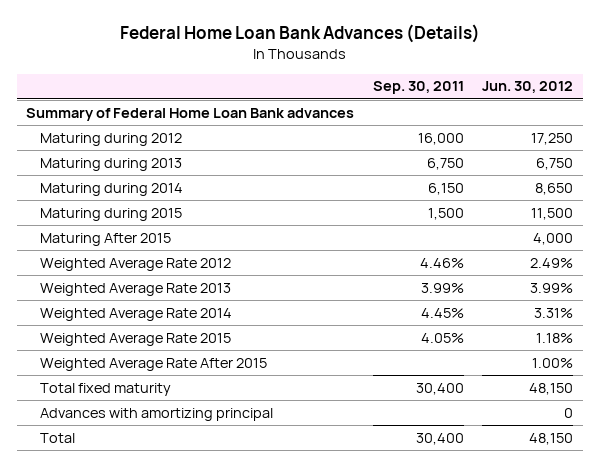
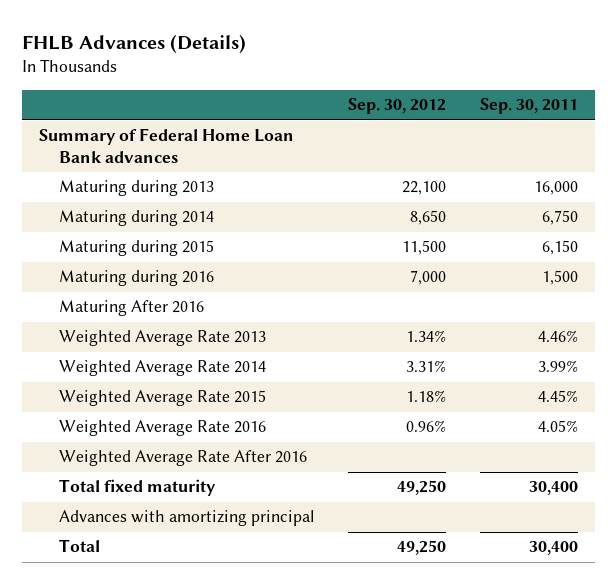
[119,24,480,44] Federal Home Loan Bank Advances (Details) -> [21,33,246,54] FHLB Advances (Details)
[482,81,574,94] Jun. 30, 2012 -> none
none -> [347,98,446,115] Sep. 30, 2012
[40,132,183,146] Maturing during 2012 -> [58,180,214,197] Maturing during 2013
[40,157,183,171] Maturing during 2013 -> [58,210,214,227] Maturing during 2014
[40,182,184,196] Maturing during 2014 -> [58,240,214,257] Maturing during 2015
[40,207,183,221] Maturing during 2015 -> [58,270,214,287] Maturing during 2016
[40,232,172,246] Maturing After 2015 -> [58,300,204,317] Maturing After 2016
[40,257,232,271] Weighted Average Rate 2012 -> [58,330,266,347] Weighted Average Rate 2013
[40,282,232,296] Weighted Average Rate 2013 -> [58,360,266,377] Weighted Average Rate 2014
[40,307,233,321] Weighted Average Rate 2014 -> [58,390,266,407] Weighted Average Rate 2015
[40,332,232,346] Weighted Average Rate 2015 -> [58,420,266,437] Weighted Average Rate 2016
[40,357,268,371] Weighted Average Rate After 2015 -> [58,450,307,467] Weighted Average Rate After 2016

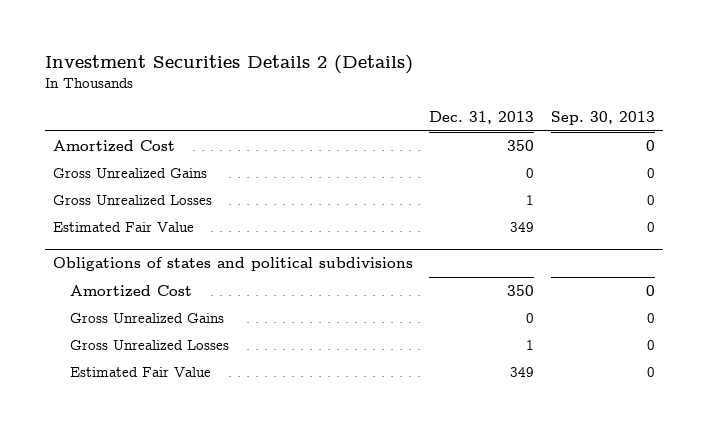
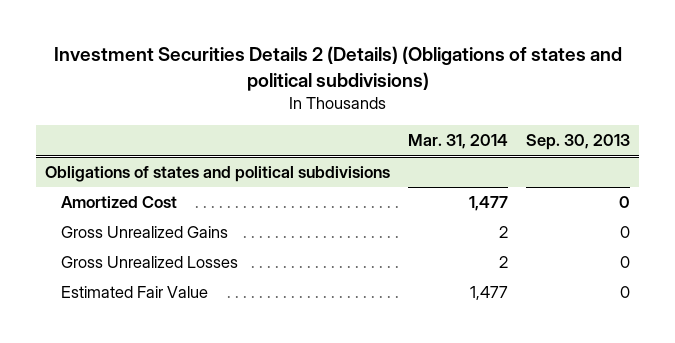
[44,54,413,74] Investment Securities Details 2 (Details) -> [53,46,622,91] Investment Securities Details 2 (Details) (Obligations of states and political subdivisions)
[429,111,535,125] Dec. 31, 2013 -> none
none -> [408,134,509,150] Mar. 31, 2014
[52,139,175,152] Amortized Cost -> none
[52,167,207,178] Gross Unrealized Gains -> none
[52,194,212,205] Gross Unrealized Losses -> none
[52,221,194,232] Estimated Fair Value -> none

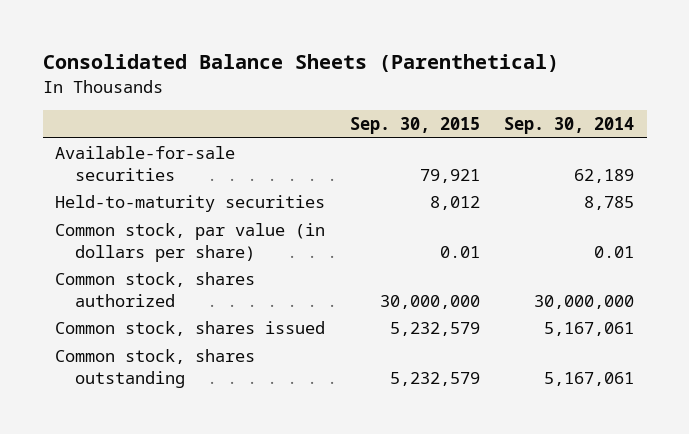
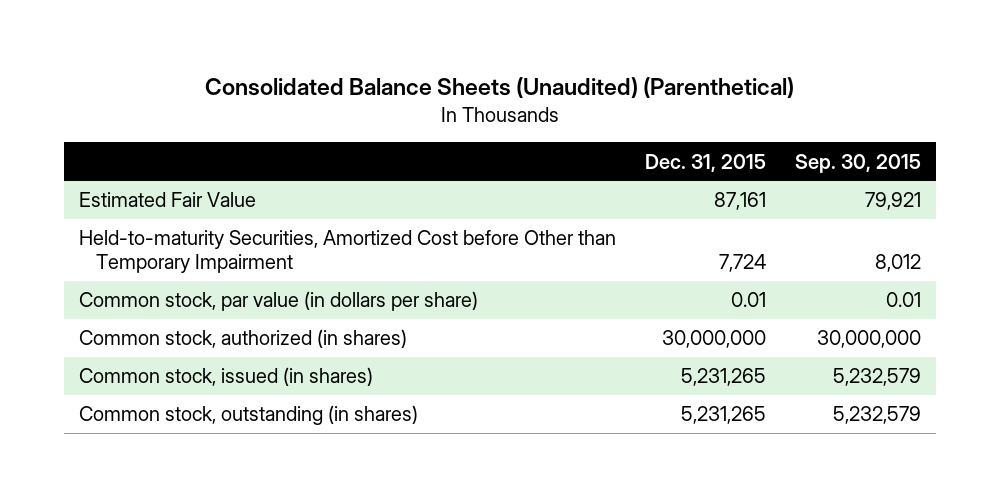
[42,54,559,73] Consolidated Balance Sheets (Parenthetical) -> [205,77,795,99] Consolidated Balance Sheets (Unaudited) (Parenthetical)
[504,116,635,134] Sep. 30, 2014 -> none
none -> [645,153,767,172] Dec. 31, 2015
[55,146,236,181] Available-for-sale securities -> [79,192,257,208] Estimated Fair Value
[55,195,326,213] Held-to-maturity securities -> [79,230,617,274] Held-to-maturity Securities, Amortized Cost before Other than Temporary Impairment
[55,272,256,307] Common stock, shares authorized -> [79,329,408,349] Common stock, authorized (in shares)
[55,321,326,337] Common stock, shares issued -> [79,367,374,387] Common stock, issued (in shares)
[55,349,256,388] Common stock, shares outstanding -> [79,405,419,426] Common stock, outstanding (in shares)

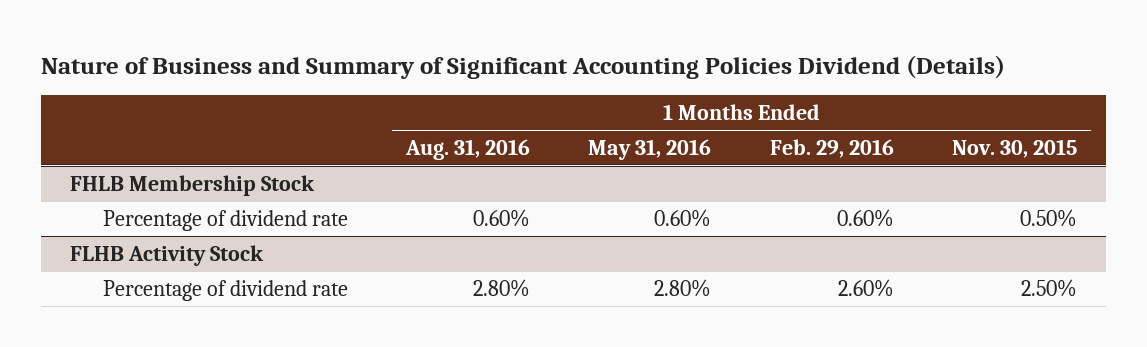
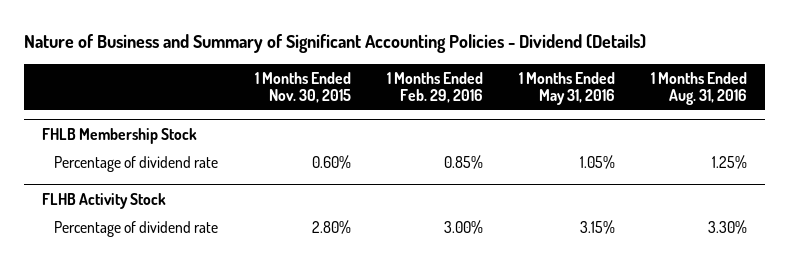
[40,55,1005,80] Nature of Business and Summary of Significant Accounting Policies Dividend (Details) -> [24,34,647,54] Nature of Business and Summary of Significant Accounting Policies - Dividend (Details)
[473,208,531,227] 0.60% -> [712,154,748,169] 1.25%
[654,208,712,227] 0.60% -> [580,154,616,169] 1.05%
[836,208,894,227] 0.60% -> [443,154,483,169] 0.85%
[1019,208,1077,227] 0.50% -> [311,154,351,169] 0.60%
[473,278,531,297] 2.80% -> [708,219,748,234] 3.30%
[654,278,712,297] 2.80% -> [580,219,616,234] 3.15%
[837,278,894,297] 2.60% -> [443,219,483,234] 3.00%
[1020,278,1077,297] 2.50% -> [311,219,351,234] 2.80%

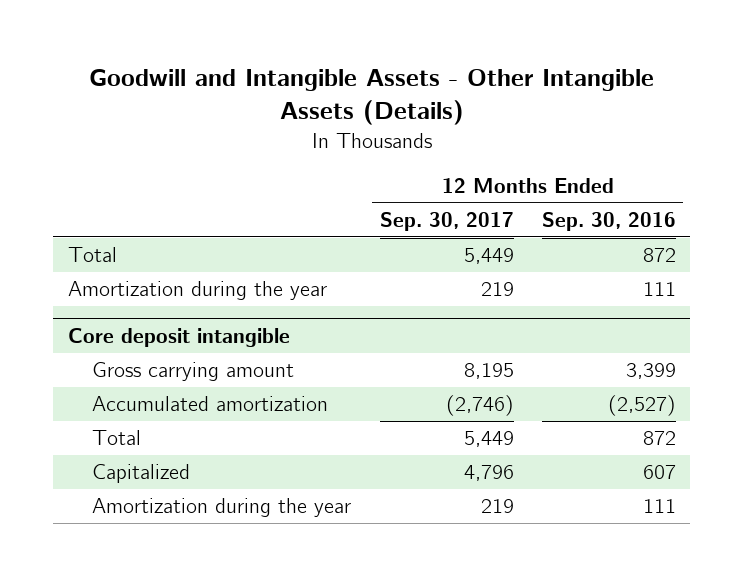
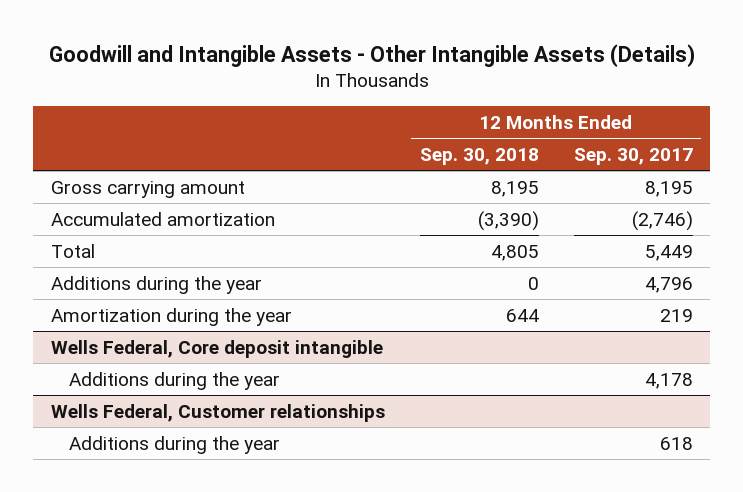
[542,212,677,232] Sep. 30, 2016 -> none
none -> [419,147,539,165] Sep. 30, 2018
[67,247,117,263] Total -> none
[67,281,327,301] Amortization during the year -> none
[67,328,290,348] Core deposit intangible -> none
[91,464,190,484] Capitalized -> [50,275,262,294] Additions during the year
none -> [50,339,383,358] Wells Federal, Core deposit intangible
none -> [69,371,281,390] Additions during the year
none -> [50,403,385,422] Wells Federal, Customer relationships
none -> [69,435,281,454] Additions during the year

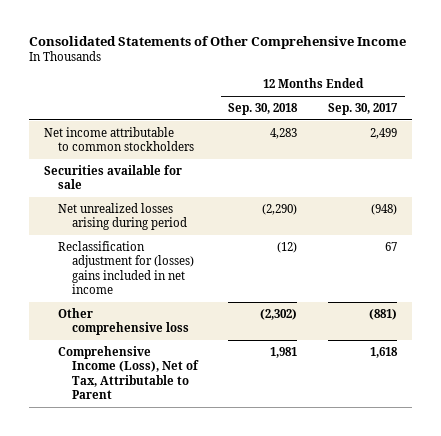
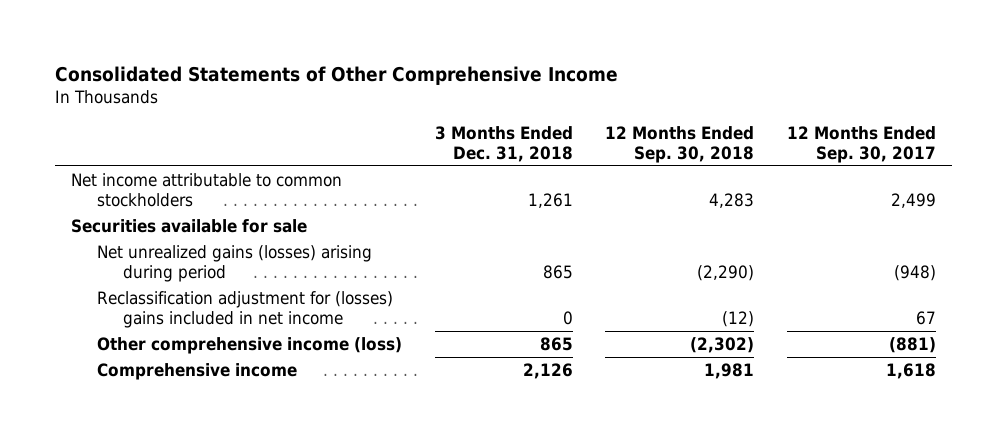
none -> [434,125,573,163] 3 Months Ended Dec. 31, 2018
[57,202,187,231] Net unrealized losses arising during period -> [97,244,373,283] Net unrealized gains (losses) arising during period
[57,307,189,336] Other comprehensive loss -> [97,336,403,354] Other comprehensive income (loss)
[57,345,199,400] Comprehensive Income (Loss), Net of Tax, Attributable to Parent -> [97,362,298,380] Comprehensive income

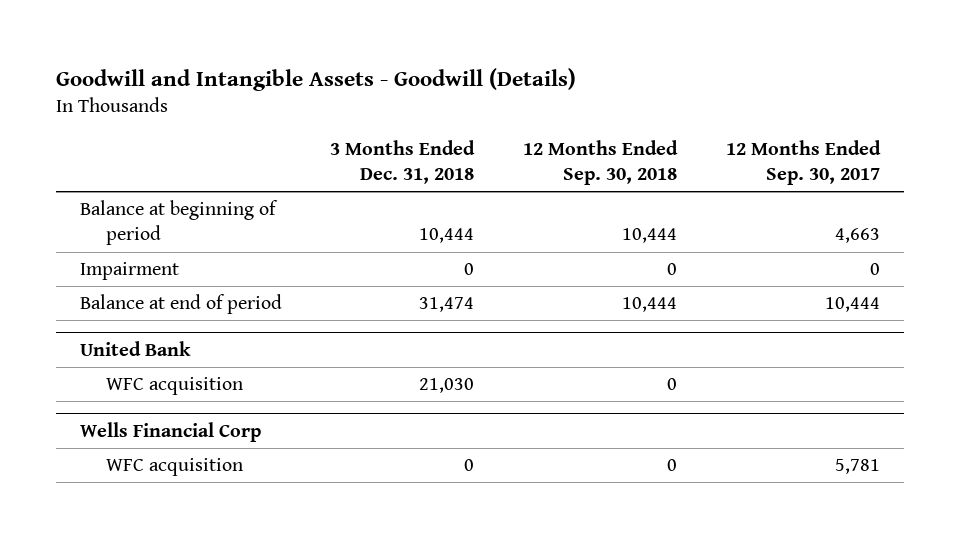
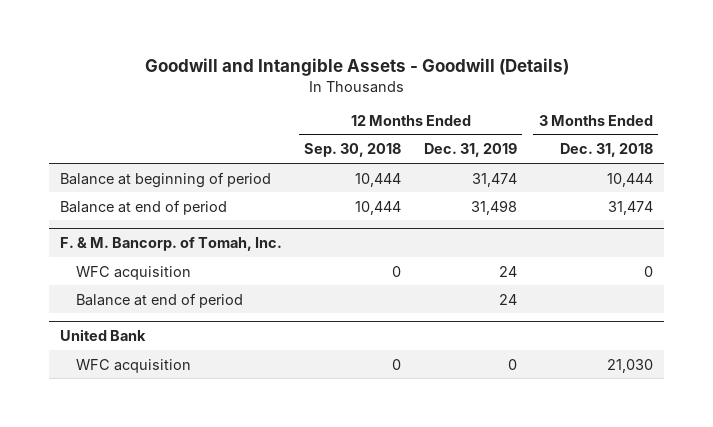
[725,139,881,186] 12 Months Ended Sep. 30, 2017 -> none
none -> [423,143,517,158] Dec. 31, 2019
[79,262,179,281] Impairment -> none
none -> [60,237,283,252] F. & M. Bancorp. of Tomah, Inc.
none -> [76,265,192,280] WFC acquisition
none -> [76,292,244,308] Balance at end of period
[79,421,261,442] Wells Financial Corp -> none
[106,458,244,477] WFC acquisition -> none

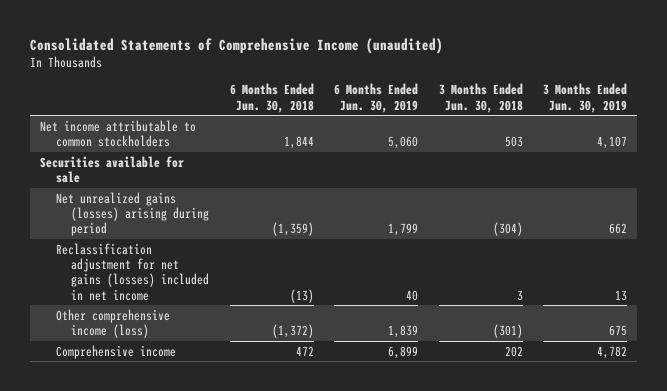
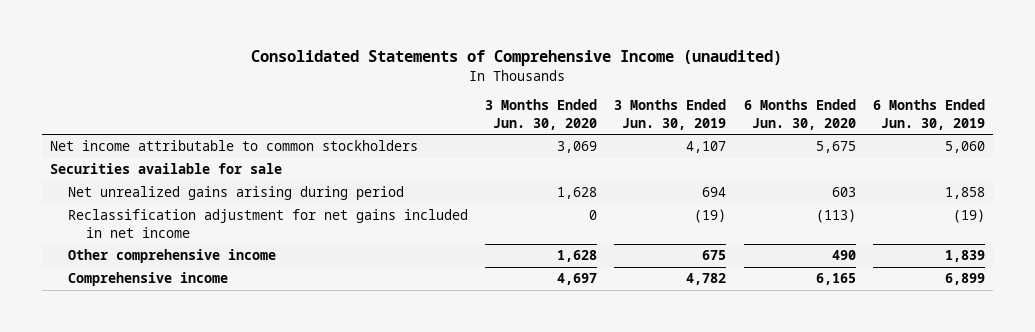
[229,83,314,113] 6 Months Ended Jun. 30, 2018 -> none
[438,83,523,113] 3 Months Ended Jun. 30, 2018 -> none
none -> [485,99,598,130] 3 Months Ended Jun. 30, 2020
none -> [743,99,856,130] 6 Months Ended Jun. 30, 2020
[55,191,210,237] Net unrealized gains (losses) arising during period -> [68,186,405,201] Net unrealized gains arising during period
[388,223,419,237] 1,799 -> [944,187,985,200] 1,858
[608,223,627,235] 662 -> [702,187,727,198] 694
[55,242,210,301] Reclassification adjustment for net gains (losses) included in net income -> [68,209,469,238] Reclassification adjustment for net gains included in net income
[406,289,419,301] 40 -> [952,209,985,224] (19)
[614,289,627,301] 13 -> [694,209,727,224] (19)
[55,308,170,338] Other comprehensive income (loss) -> [68,249,277,264] Other comprehensive income

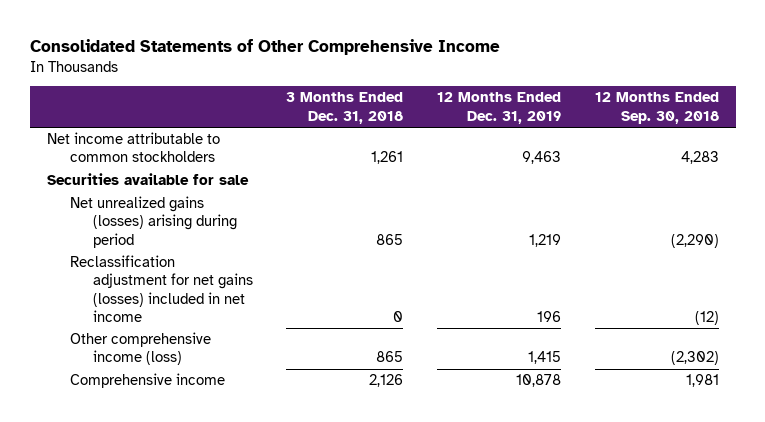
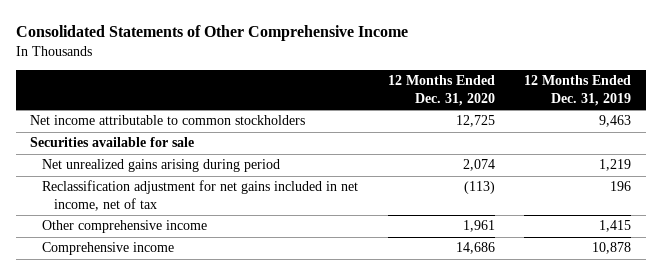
[286,92,404,124] 3 Months Ended Dec. 31, 2018 -> none
[594,92,719,124] 12 Months Ended Sep. 30, 2018 -> none
none -> [387,75,495,106] 12 Months Ended Dec. 31, 2020
[69,196,237,248] Net unrealized gains (losses) arising during period -> [42,159,281,173] Net unrealized gains arising during period
[69,255,253,323] Reclassification adjustment for net gains (losses) included in net income -> [42,180,359,211] Reclassification adjustment for net gains included in net income, net of tax
[69,332,211,366] Other comprehensive income (loss) -> [42,220,208,234] Other comprehensive income

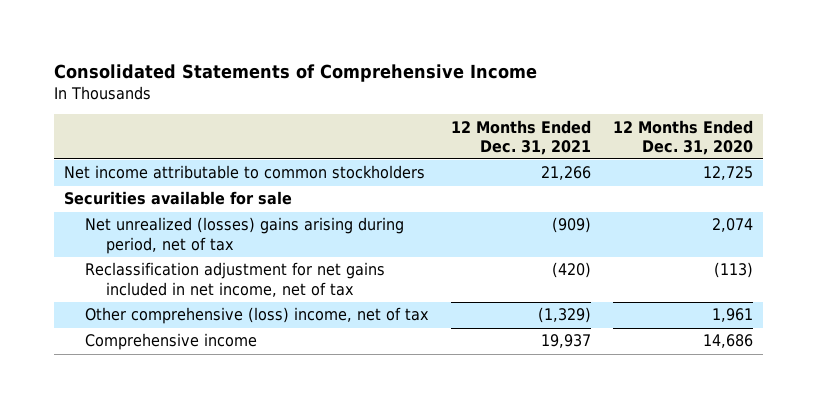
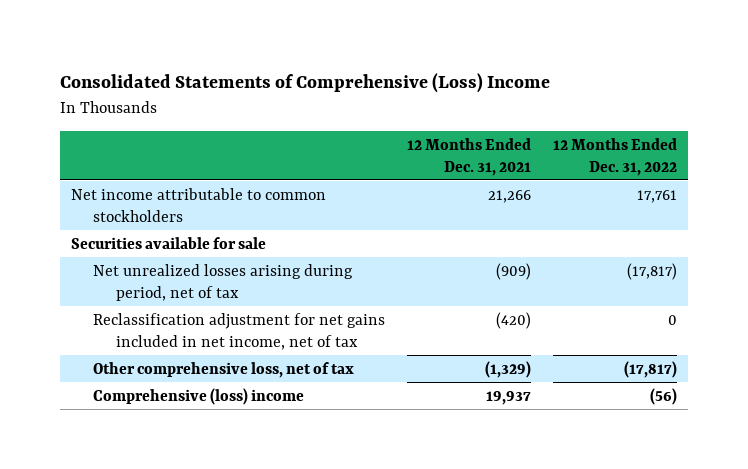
[53,63,537,82] Consolidated Statements of Comprehensive Income -> [60,73,551,94] Consolidated Statements of Comprehensive (Loss) Income
[612,119,753,155] 12 Months Ended Dec. 31, 2020 -> none
none -> [553,137,678,176] 12 Months Ended Dec. 31, 2022
[85,217,405,254] Net unrealized (losses) gains arising during period, net of tax -> [93,263,354,301] Net unrealized losses arising during period, net of tax
[85,307,430,325] Other comprehensive (loss) income, net of tax -> [93,361,355,378] Other comprehensive loss, net of tax
[85,333,258,351] Comprehensive income -> [93,387,305,405] Comprehensive (loss) income

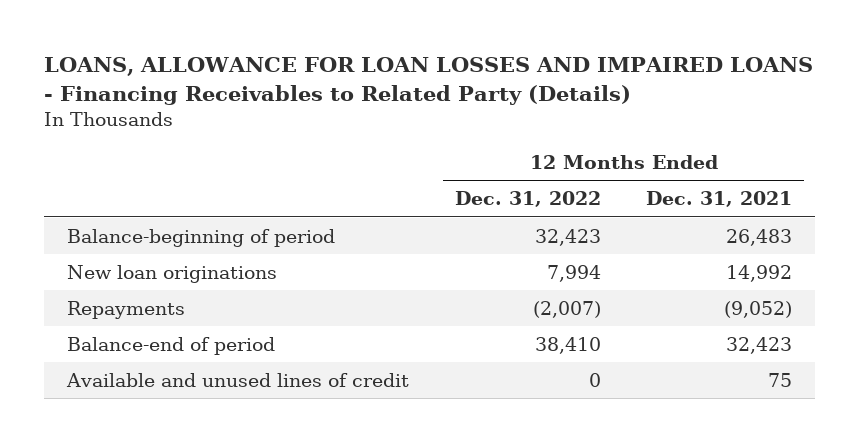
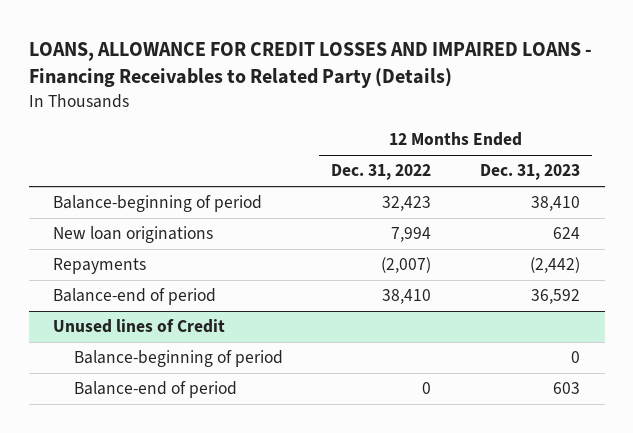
[43,57,813,105] LOANS, ALLOWANCE FOR LOAN LOSSES AND IMPAIRED LOANS - Financing Receivables to Related Party (Details) -> [28,41,592,88] LOANS, ALLOWANCE FOR CREDIT LOSSES AND IMPAIRED LOANS - Financing Receivables to Related Party (Details)
[646,191,793,208] Dec. 31, 2021 -> none
none -> [480,164,581,181] Dec. 31, 2023
[65,372,409,387] Available and unused lines of credit -> none
none -> [52,319,225,334] Unused lines of Credit
none -> [73,350,283,368] Balance-beginning of period
none -> [73,381,237,399] Balance-end of period

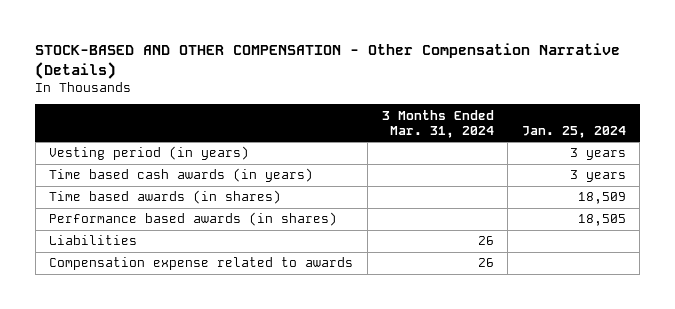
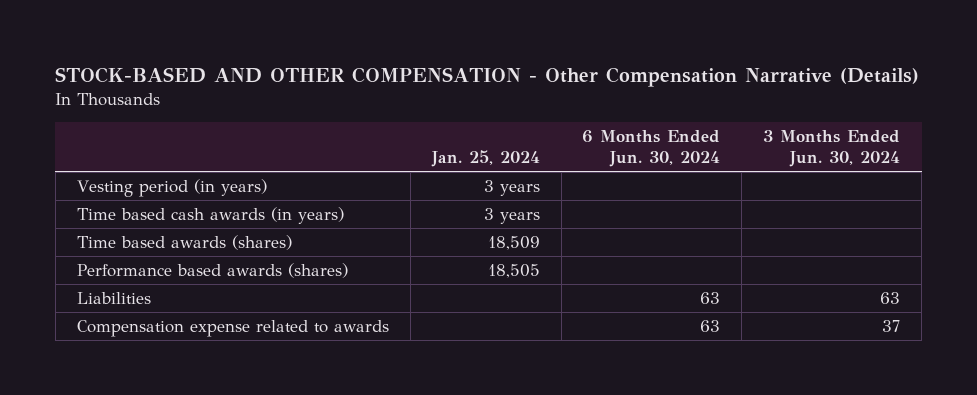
[381,109,494,138] 3 Months Ended Mar. 31, 2024 -> none
none -> [582,130,721,168] 6 Months Ended Jun. 30, 2024
none -> [763,130,901,168] 3 Months Ended Jun. 30, 2024
[49,190,282,205] Time based awards (in shares) -> [76,234,292,250] Time based awards (shares)
[49,212,338,227] Performance based awards (in shares) -> [76,262,348,278] Performance based awards (shares)

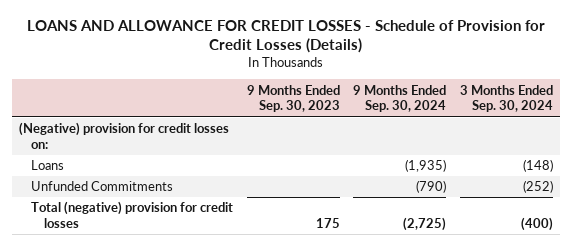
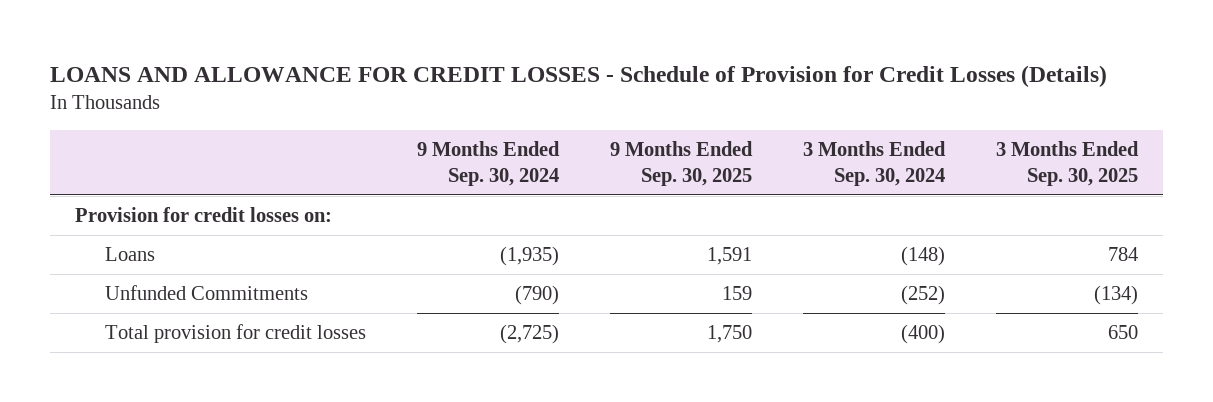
[246,84,340,113] 9 Months Ended Sep. 30, 2023 -> none
none -> [609,141,753,186] 9 Months Ended Sep. 30, 2025
none -> [995,141,1139,186] 3 Months Ended Sep. 30, 2025
[18,122,229,149] (Negative) provision for credit losses on: -> [75,207,333,223] Provision for credit losses on:
[31,201,234,228] Total (negative) provision for credit losses -> [104,324,366,344] Total provision for credit losses

